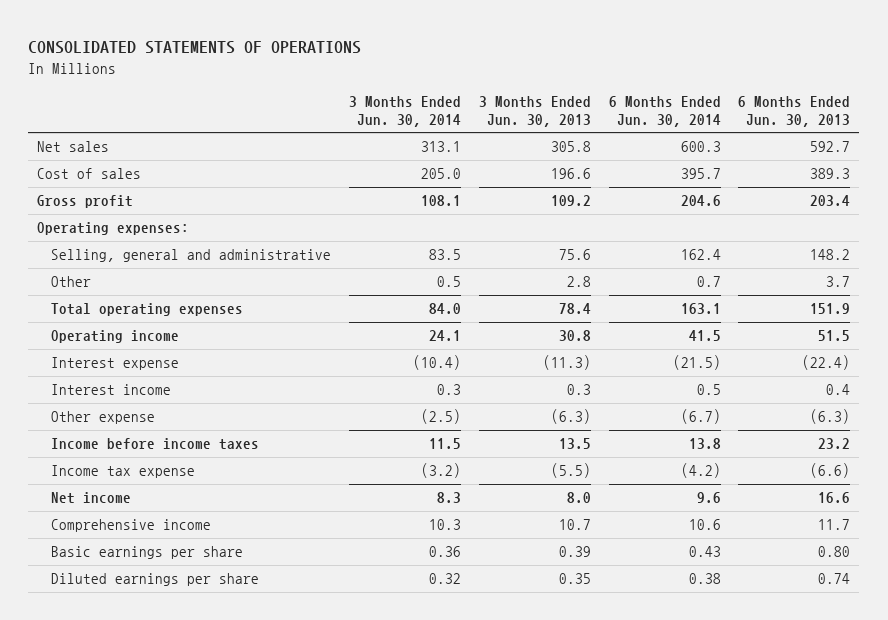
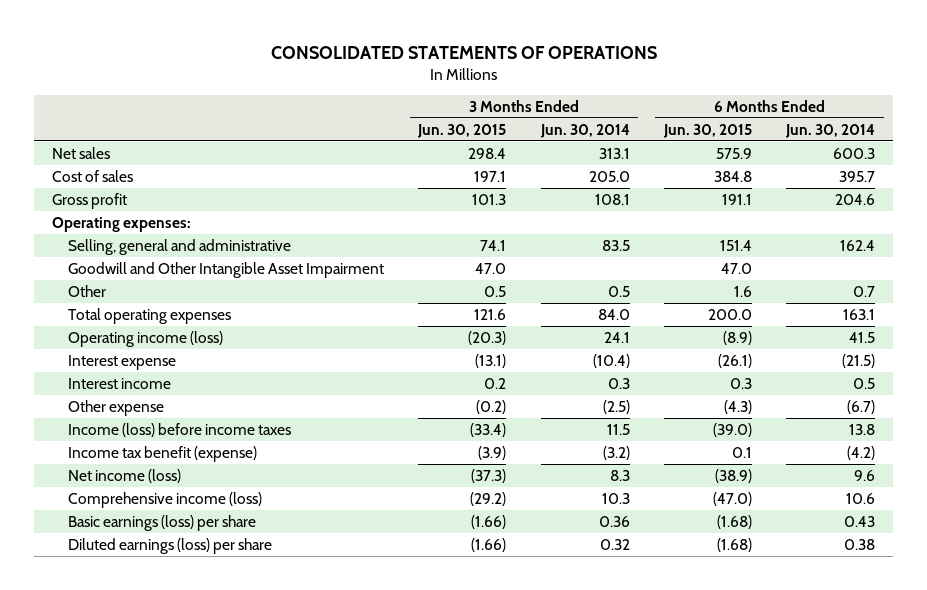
[478,96,591,128] 3 Months Ended Jun. 30, 2013 -> none
[738,96,851,128] 6 Months Ended Jun. 30, 2013 -> none
none -> [417,123,507,138] Jun. 30, 2015
none -> [663,123,753,138] Jun. 30, 2015
none -> [67,261,384,278] Goodwill and Other Intangible Asset Impairment
[50,330,179,344] Operating income -> [67,330,223,347] Operating income (loss)
[50,438,259,451] Income before income taxes -> [67,422,291,437] Income (loss) before income taxes
[50,465,195,479] Income tax expense -> [67,445,257,462] Income tax benefit (expense)
[50,492,131,505] Net income -> [67,468,181,483] Net income (loss)
[50,519,211,533] Comprehensive income -> [67,491,262,508] Comprehensive income (loss)
[50,546,243,560] Basic earnings per share -> [67,514,256,531] Basic earnings (loss) per share
[50,573,259,587] Diluted earnings per share -> [67,537,272,554] Diluted earnings (loss) per share

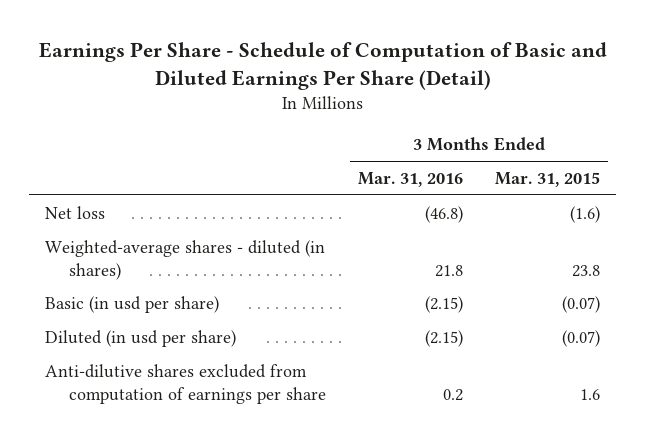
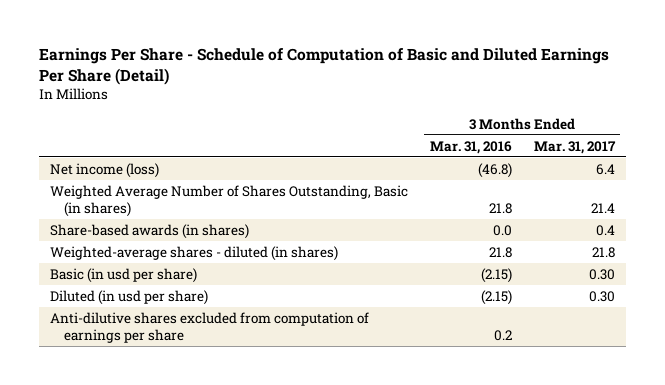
[495,171,601,187] Mar. 31, 2015 -> none
none -> [533,140,616,154] Mar. 31, 2017
[45,205,106,219] Net loss -> [49,162,159,178] Net income (loss)
none -> [49,184,408,217] Weighted Average Number of Shares Outstanding, Basic (in shares)
none -> [49,223,249,239] Share-based awards (in shares)

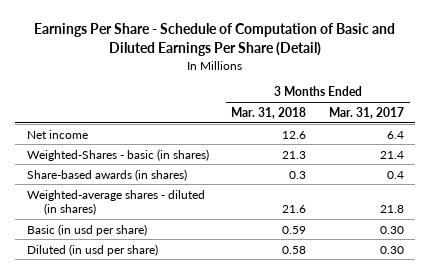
[429,140,512,154] Mar. 31, 2016 -> none
none -> [231,106,307,119] Mar. 31, 2018
[49,162,159,178] Net income (loss) -> [26,129,88,139] Net income
[49,184,408,217] Weighted Average Number of Shares Outstanding, Basic (in shares) -> [26,148,209,161] Weighted-Shares - basic (in shares)
[49,311,369,343] Anti-dilutive shares excluded from computation of earnings per share -> none

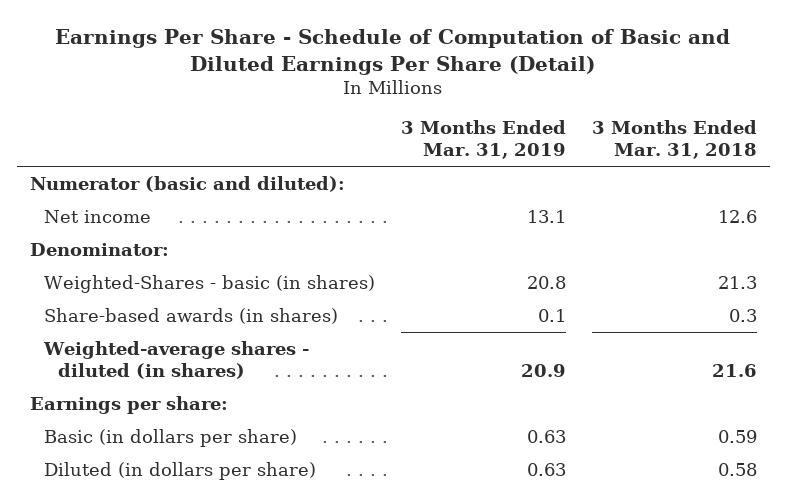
[329,106,405,119] Mar. 31, 2017 -> none
none -> [400,120,566,160] 3 Months Ended Mar. 31, 2019
none -> [29,175,345,192] Numerator (basic and diluted):
none -> [29,242,169,256] Denominator:
none -> [29,395,228,414] Earnings per share:
[26,223,147,236] Basic (in usd per share) -> [43,428,297,447] Basic (in dollars per share)
[26,243,158,256] Diluted (in usd per share) -> [43,461,316,480] Diluted (in dollars per share)

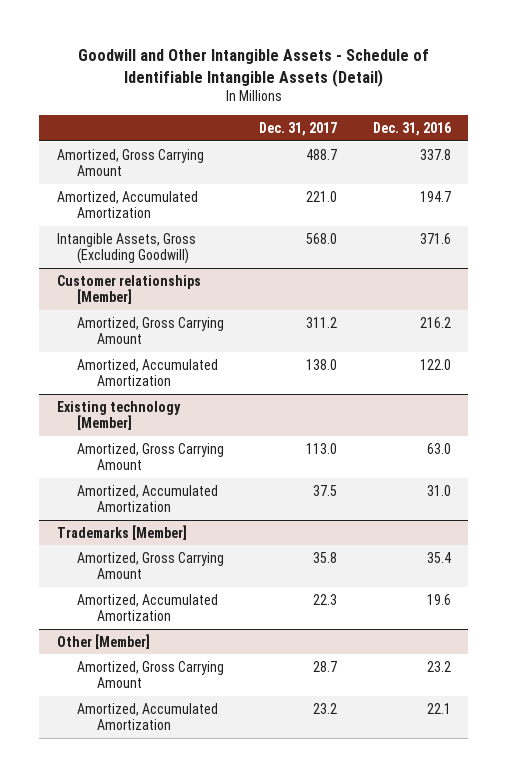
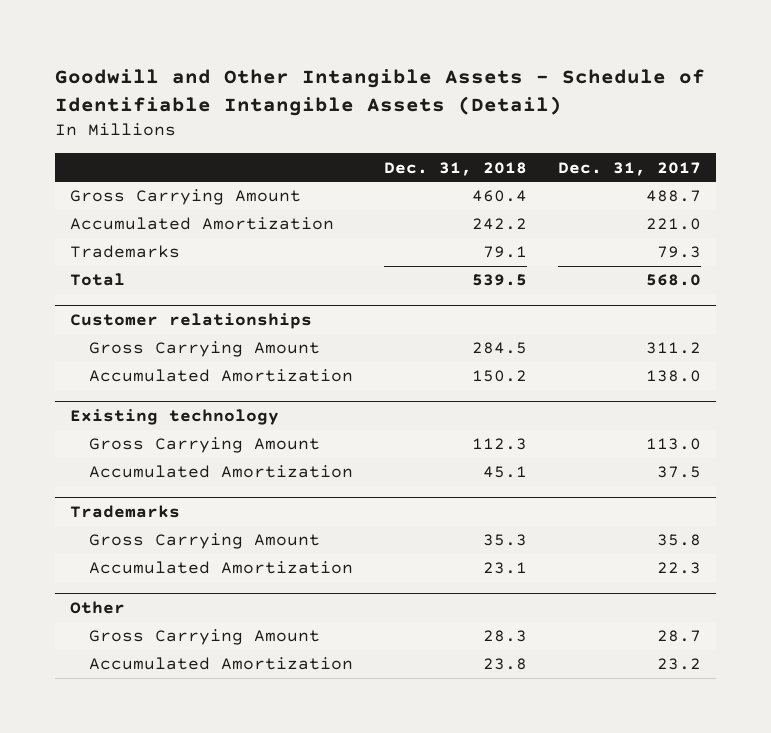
[372,121,451,136] Dec. 31, 2016 -> none
none -> [383,161,527,176] Dec. 31, 2018
[57,148,205,177] Amortized, Gross Carrying Amount -> [70,189,302,206] Gross Carrying Amount
[57,190,199,219] Amortized, Accumulated Amortization -> [70,217,335,231] Accumulated Amortization
none -> [70,245,181,259] Trademarks
[57,232,197,265] Intangible Assets, Gross (Excluding Goodwill) -> [70,273,126,287] Total
[57,274,202,305] Customer relationships [Member] -> [70,313,313,330] Customer relationships
[77,316,225,345] Amortized, Gross Carrying Amount -> [88,341,320,358] Gross Carrying Amount
[77,358,219,387] Amortized, Accumulated Amortization -> [88,369,353,383] Accumulated Amortization
[57,400,182,431] Existing technology [Member] -> [70,409,280,426] Existing technology
[77,442,225,471] Amortized, Gross Carrying Amount -> [88,437,320,454] Gross Carrying Amount
[77,484,219,513] Amortized, Accumulated Amortization -> [88,465,353,479] Accumulated Amortization
[57,524,188,540] Trademarks [Member] -> [70,505,181,519] Trademarks
[77,551,225,580] Amortized, Gross Carrying Amount -> [88,533,320,550] Gross Carrying Amount
[77,593,219,622] Amortized, Accumulated Amortization -> [88,561,353,575] Accumulated Amortization
[57,633,151,649] Other [Member] -> [70,601,126,615] Other
[77,660,225,689] Amortized, Gross Carrying Amount -> [88,629,320,646] Gross Carrying Amount
[77,702,219,731] Amortized, Accumulated Amortization -> [88,657,353,671] Accumulated Amortization

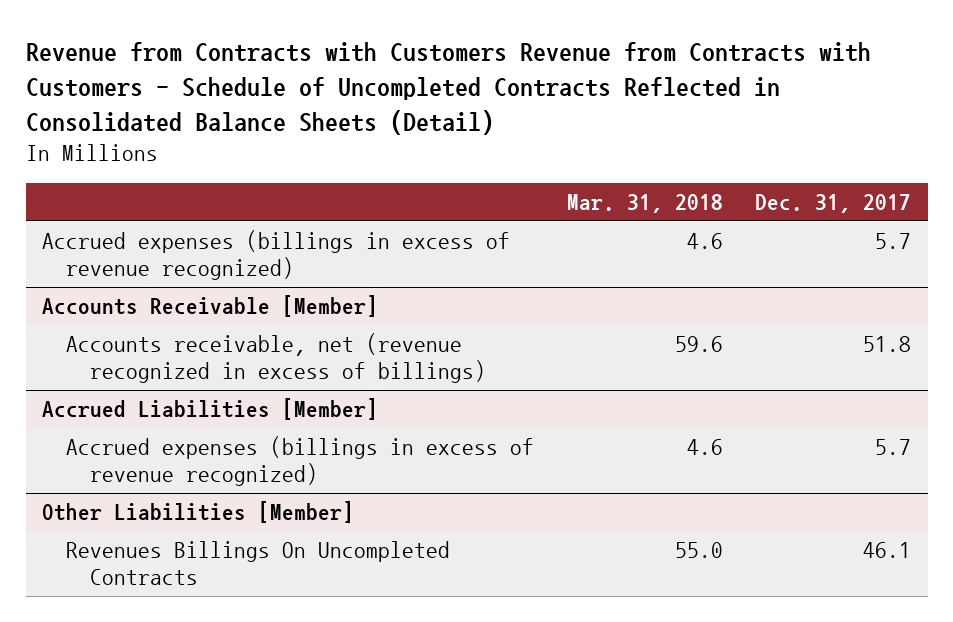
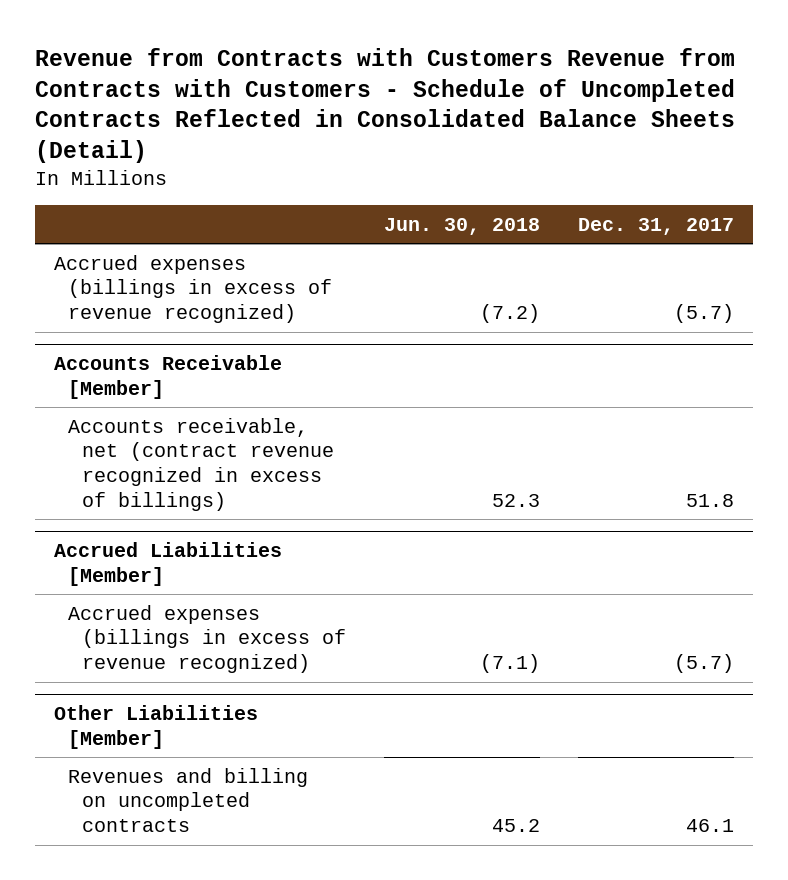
[566,193,723,213] Mar. 31, 2018 -> none
none -> [384,217,541,235] Jun. 30, 2018
[875,233,912,250] 5.7 -> [673,304,734,324] (5.7)
[65,333,487,383] Accounts receivable, net (revenue recognized in excess of billings) -> [68,417,335,511] Accounts receivable, net (contract revenue recognized in excess of billings)
[875,439,912,456] 5.7 -> [673,654,734,674] (5.7)
[65,541,450,585] Revenues Billings On Uncompleted Contracts -> [68,767,309,833] Revenues and billing on uncompleted contracts

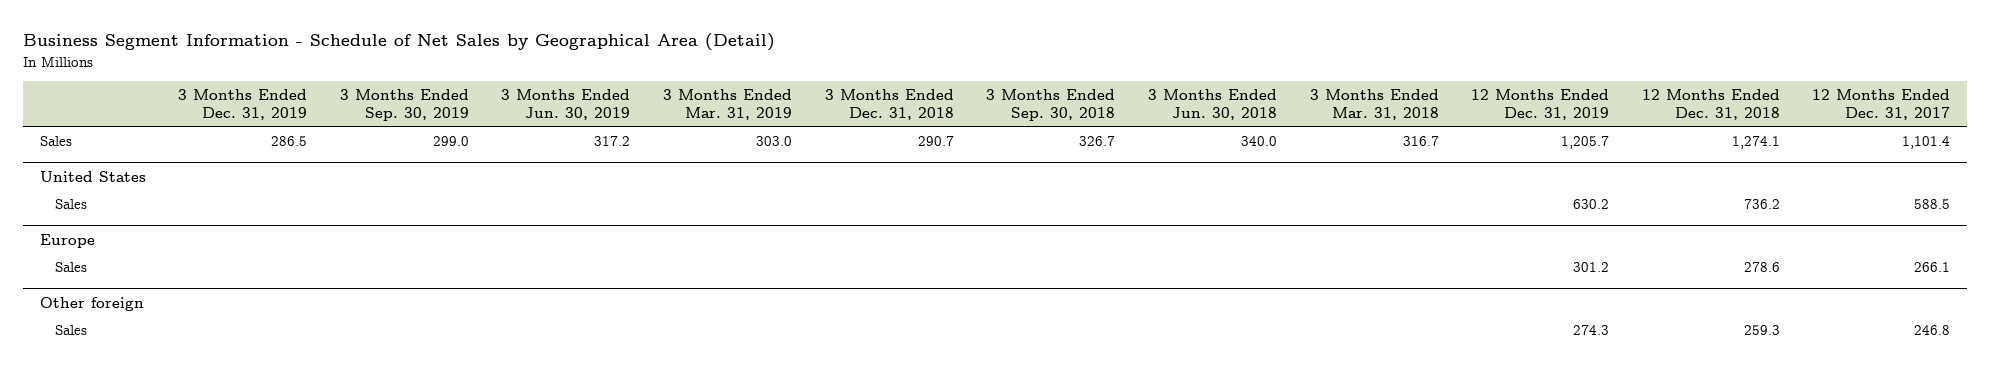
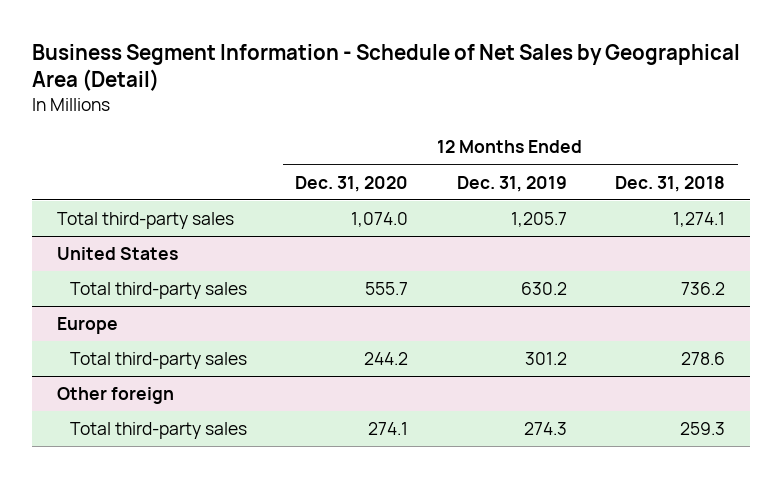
[178,89,308,120] 3 Months Ended Dec. 31, 2019 -> none
[339,89,469,121] 3 Months Ended Sep. 30, 2019 -> none
[501,89,631,120] 3 Months Ended Jun. 30, 2019 -> none
[663,89,793,120] 3 Months Ended Mar. 31, 2019 -> none
[824,89,954,120] 3 Months Ended Dec. 31, 2018 -> none
[986,89,1116,121] 3 Months Ended Sep. 30, 2018 -> none
[1147,89,1277,120] 3 Months Ended Jun. 30, 2018 -> none
[1309,89,1439,120] 3 Months Ended Mar. 31, 2018 -> none
[1812,89,1951,120] 12 Months Ended Dec. 31, 2017 -> none
none -> [295,175,409,192] Dec. 31, 2020
[39,135,72,146] Sales -> [56,212,234,230] Total third-party sales
[55,198,88,209] Sales -> [69,282,247,300] Total third-party sales
[55,261,88,272] Sales -> [69,352,247,370] Total third-party sales
[55,324,88,335] Sales -> [69,422,247,440] Total third-party sales

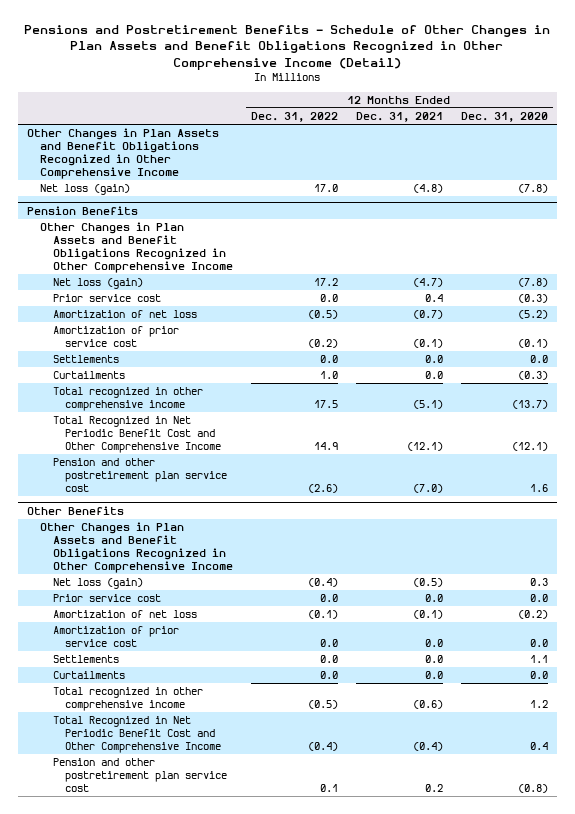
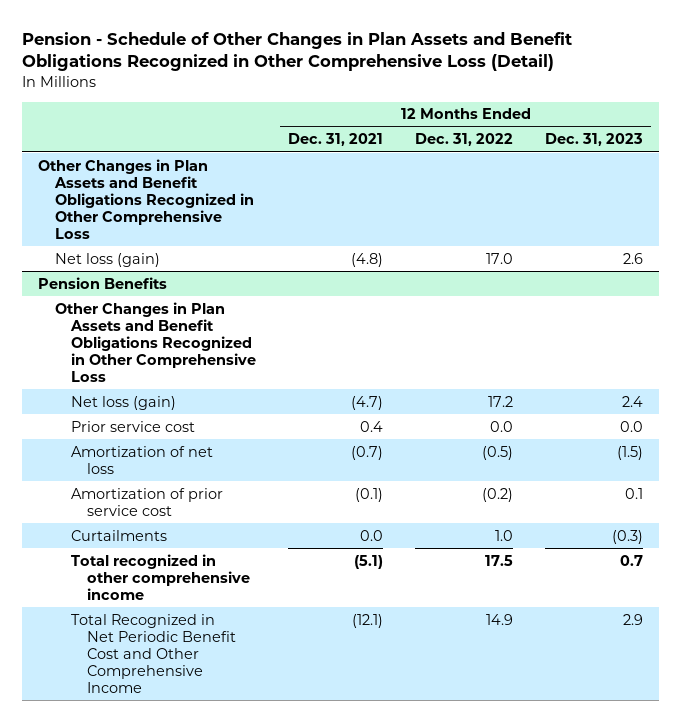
[24,25,551,70] Pensions and Postretirement Benefits - Schedule of Other Changes in Plan Assets and Benefit Obligations Recognized in Other Comprehensive Income (Detail) -> [22,31,573,72] Pension - Schedule of Other Changes in Plan Assets and Benefit Obligations Recognized in Other Comprehensive Loss (Detail)
[460,112,548,123] Dec. 31, 2020 -> none
none -> [545,133,644,147] Dec. 31, 2023
[26,128,219,179] Other Changes in Plan Assets and Benefit Obligations Recognized in Other Comprehensive Income -> [38,158,254,239] Other Changes in Plan Assets and Benefit Obligations Recognized in Other Comprehensive Loss
[39,222,233,273] Other Changes in Plan Assets and Benefit Obligations Recognized in Other Comprehensive Income -> [54,301,256,382] Other Changes in Plan Assets and Benefit Obligations Recognized in Other Comprehensive Loss
[52,355,119,364] Settlements -> none
[52,458,228,492] Pension and other postretirement plan service cost -> none
[26,505,124,515] Other Benefits -> none
[39,522,233,573] Other Changes in Plan Assets and Benefit Obligations Recognized in Other Comprehensive Income -> none
[52,578,143,590] Net loss (gain) -> none
[52,594,161,603] Prior service cost -> none
[52,610,197,619] Amortization of net loss -> none
[52,626,179,648] Amortization of prior service cost -> none
[52,655,119,664] Settlements -> none
[52,671,125,680] Curtailments -> none
[52,687,203,712] Total recognized in other comprehensive income -> none
[52,716,222,753] Total Recognized in Net Periodic Benefit Cost and Other Comprehensive Income -> none
[52,758,228,792] Pension and other postretirement plan service cost -> none

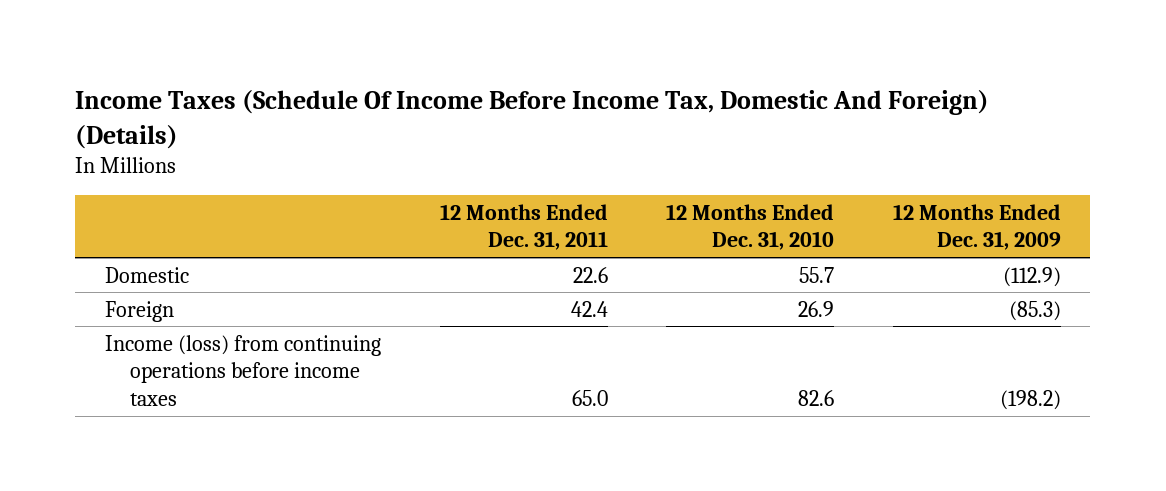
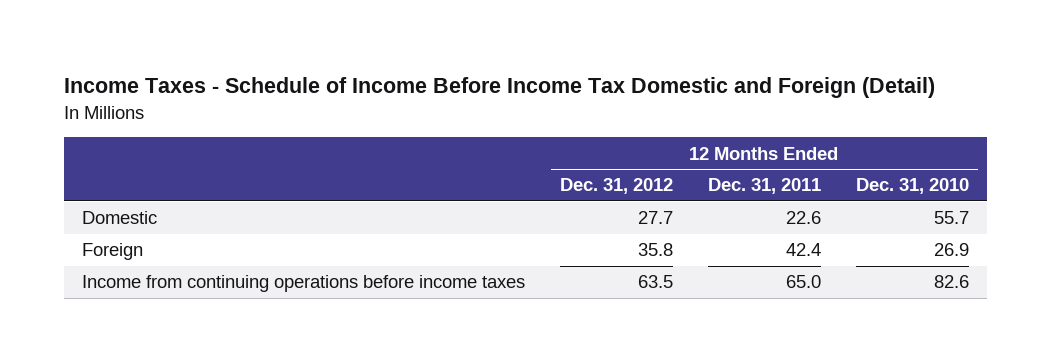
[75,90,990,149] Income Taxes (Schedule Of Income Before Income Tax, Domestic And Foreign) (Details) -> [64,77,936,99] Income Taxes - Schedule of Income Before Income Tax Domestic and Foreign (Detail)
[893,203,1062,251] 12 Months Ended Dec. 31, 2009 -> none
none -> [559,178,673,195] Dec. 31, 2012
[104,334,381,406] Income (loss) from continuing operations before income taxes -> [81,275,525,293] Income from continuing operations before income taxes

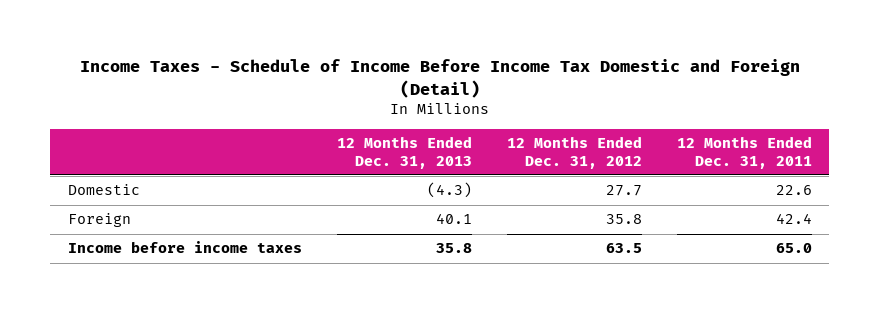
[856,178,970,195] Dec. 31, 2010 -> none
none -> [336,135,472,169] 12 Months Ended Dec. 31, 2013
[81,275,525,293] Income from continuing operations before income taxes -> [67,241,302,254] Income before income taxes

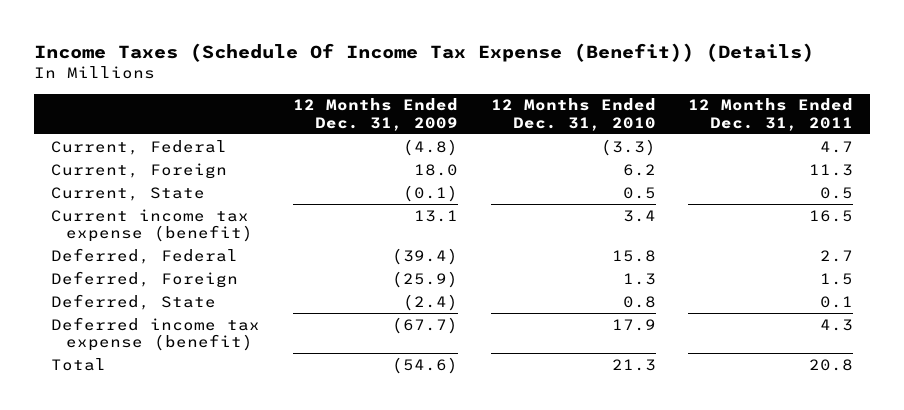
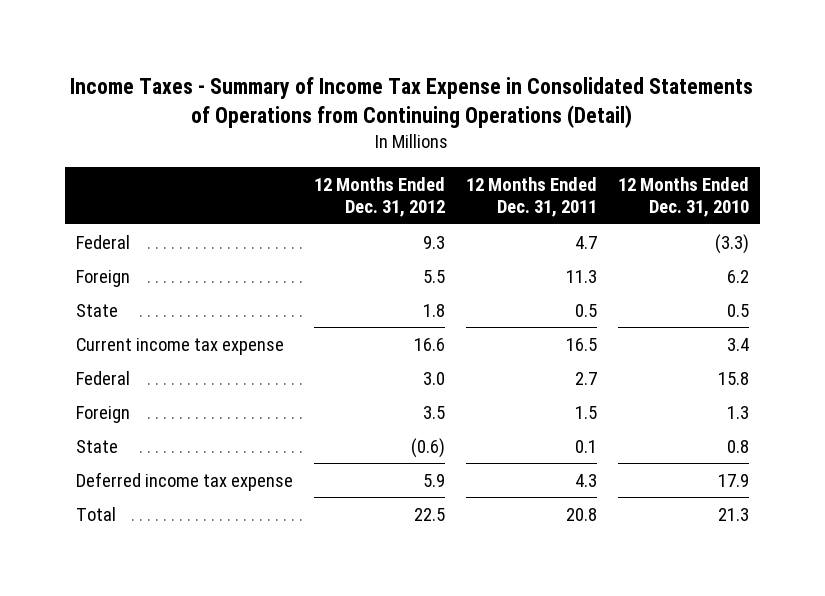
[34,42,815,62] Income Taxes (Schedule Of Income Tax Expense (Benefit)) (Details) -> [70,76,754,128] Income Taxes - Summary of Income Tax Expense in Consolidated Statements of Operations from Continuing Operations (Detail)
[292,98,458,131] 12 Months Ended Dec. 31, 2009 -> none
none -> [313,176,445,218] 12 Months Ended Dec. 31, 2012
[50,139,227,155] Current, Federal -> [75,234,130,249] Federal
[50,162,227,179] Current, Foreign -> [75,269,130,287] Foreign
[50,186,205,201] Current, State -> [75,303,118,317] State
[50,208,254,243] Current income tax expense (benefit) -> [75,337,284,355] Current income tax expense
[50,247,238,264] Deferred, Federal -> [75,370,130,385] Federal
[50,270,238,288] Deferred, Foreign -> [75,405,130,423] Foreign
[50,293,216,310] Deferred, State -> [75,439,118,453] State
[50,316,260,352] Deferred income tax expense (benefit) -> [75,471,293,491] Deferred income tax expense

